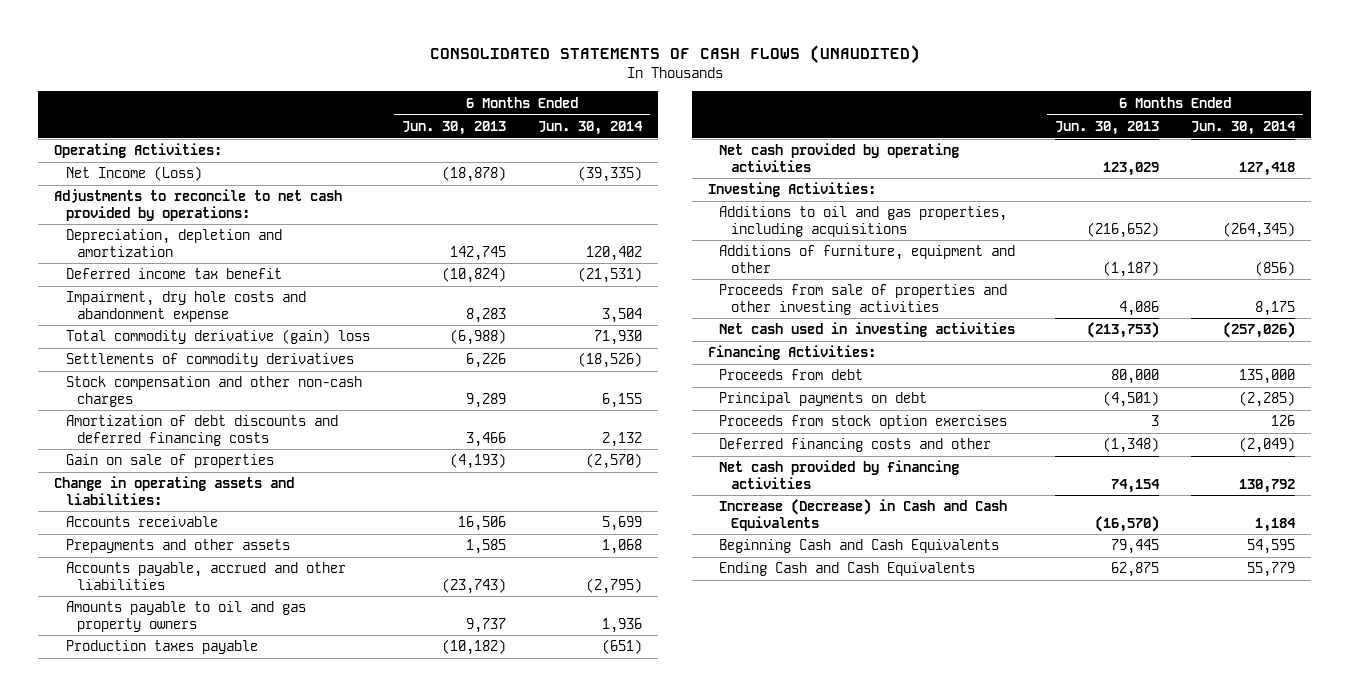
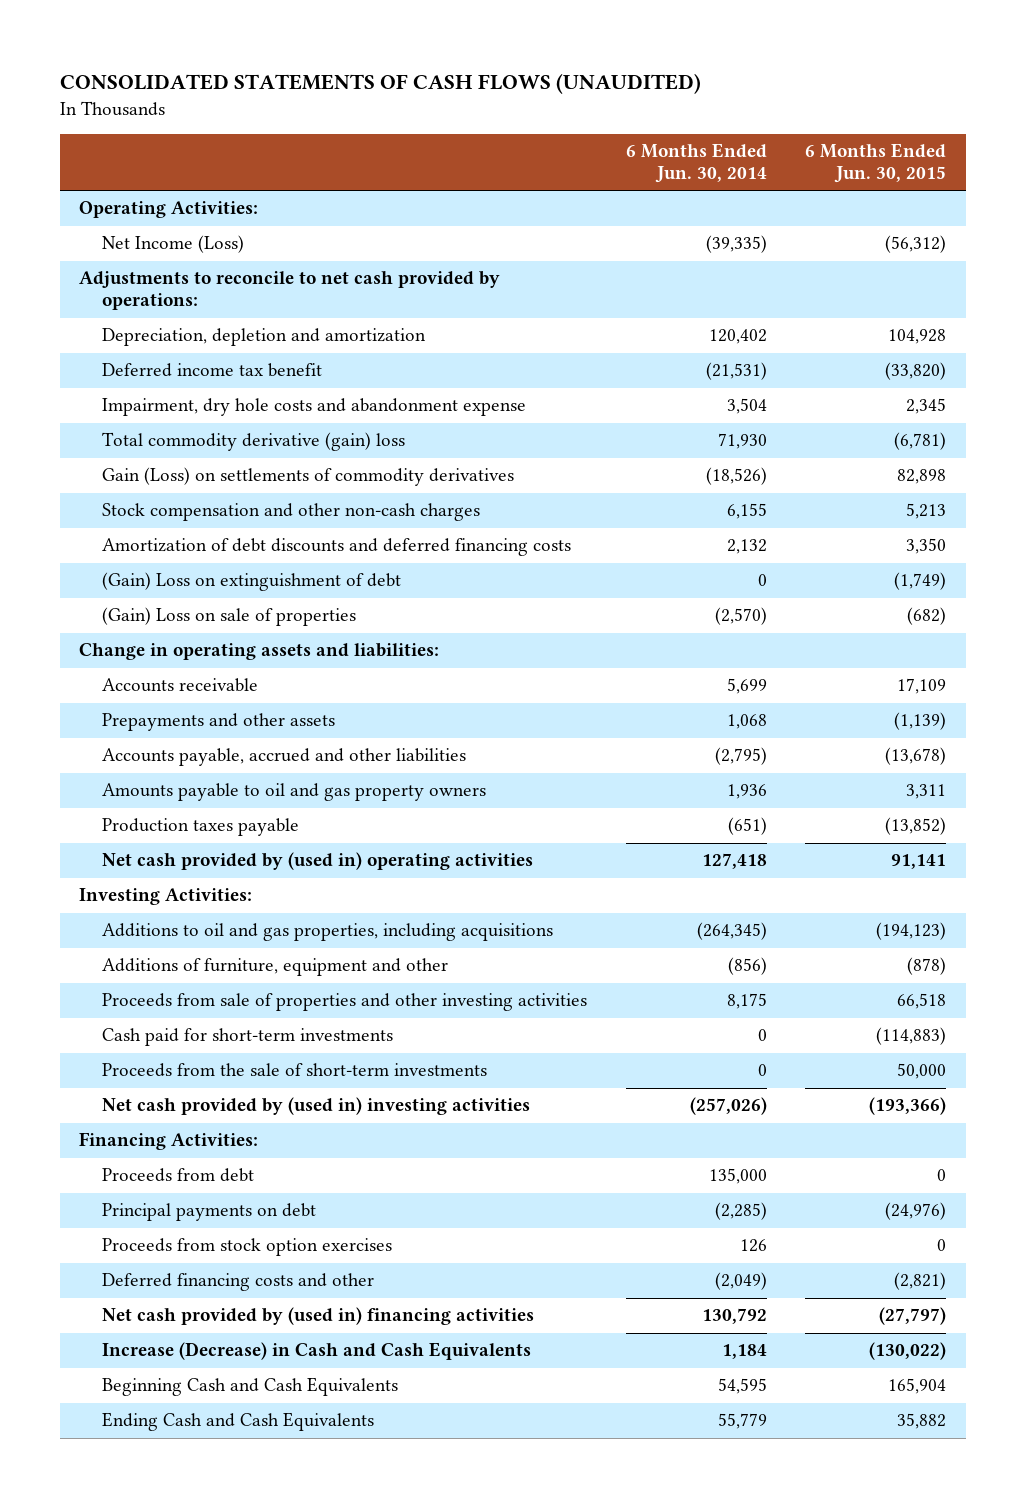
[401,120,506,135] Jun. 30, 2013 -> none
none -> [805,143,947,184] 6 Months Ended Jun. 30, 2015
[65,353,354,368] Settlements of commodity derivatives -> [102,467,515,487] Gain (Loss) on settlements of commodity derivatives
none -> [102,572,402,592] (Gain) Loss on extinguishment of debt
[65,454,274,469] Gain on sale of properties -> [102,607,357,627] (Gain) Loss on sale of properties
[719,143,960,172] Net cash provided by operating activities -> [102,852,534,871] Net cash provided by (used in) operating activities
none -> [102,1028,394,1047] Cash paid for short-term investments
none -> [102,1063,488,1078] Proceeds from the sale of short-term investments
[719,322,1016,338] Net cash used in investing activities -> [102,1097,531,1116] Net cash provided by (used in) investing activities
[719,460,960,489] Net cash provided by financing activities -> [102,1307,535,1326] Net cash provided by (used in) financing activities

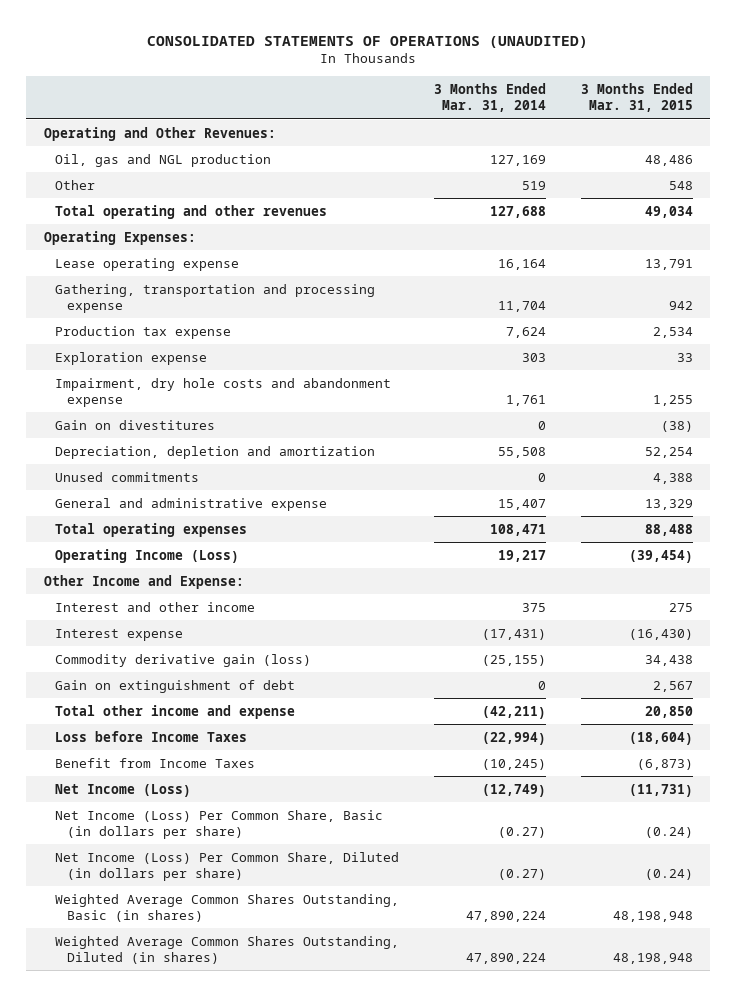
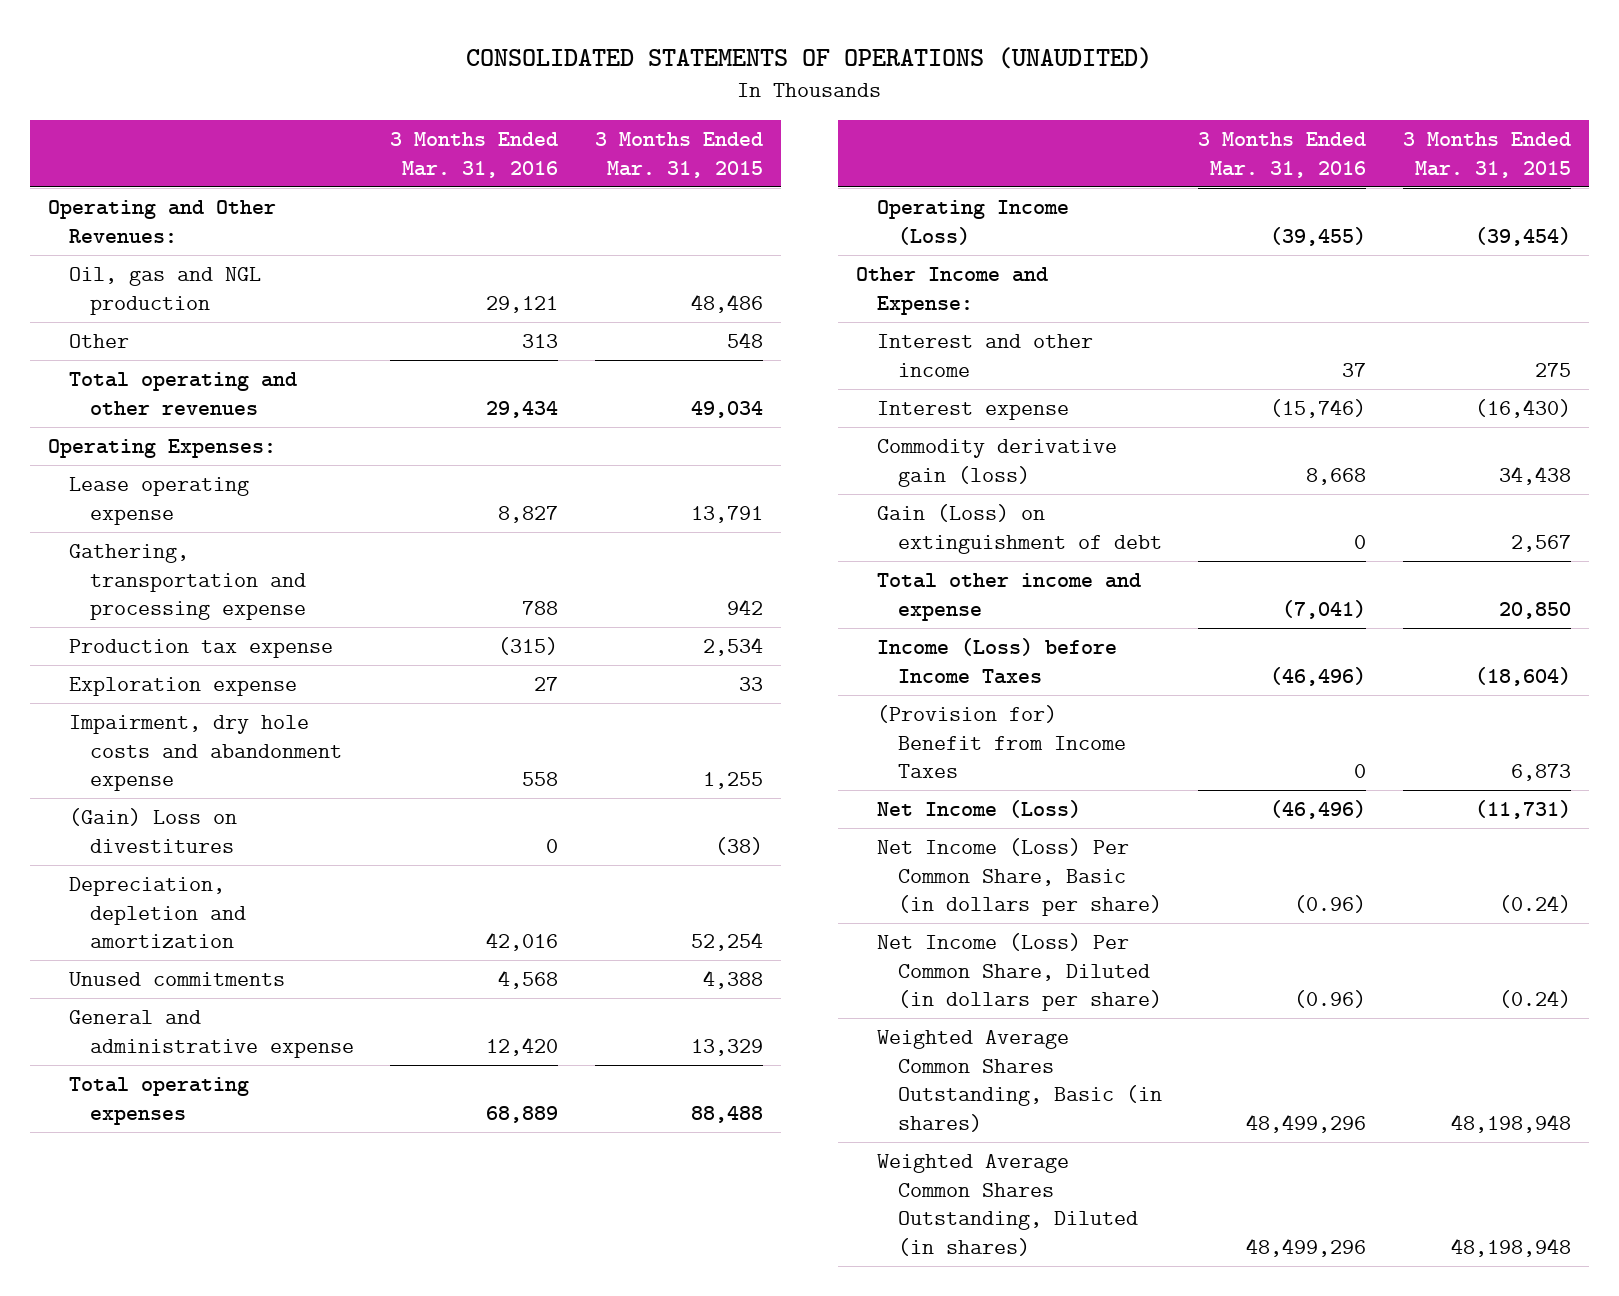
[434,82,547,113] 3 Months Ended Mar. 31, 2014 -> none
none -> [390,131,559,178] 3 Months Ended Mar. 31, 2016
[55,419,216,430] Gain on divestitures -> [69,808,238,853] (Gain) Loss on divestitures
[55,679,296,693] Gain on extinguishment of debt -> [877,504,1162,554] Gain (Loss) on extinguishment of debt
[55,730,248,742] Loss before Income Taxes -> [877,638,1118,684] Income (Loss) before Income Taxes
[55,757,256,768] Benefit from Income Taxes -> [877,705,1126,779] (Provision for) Benefit from Income Taxes
[636,758,693,770] (6,873) -> [1510,764,1571,782] 6,873

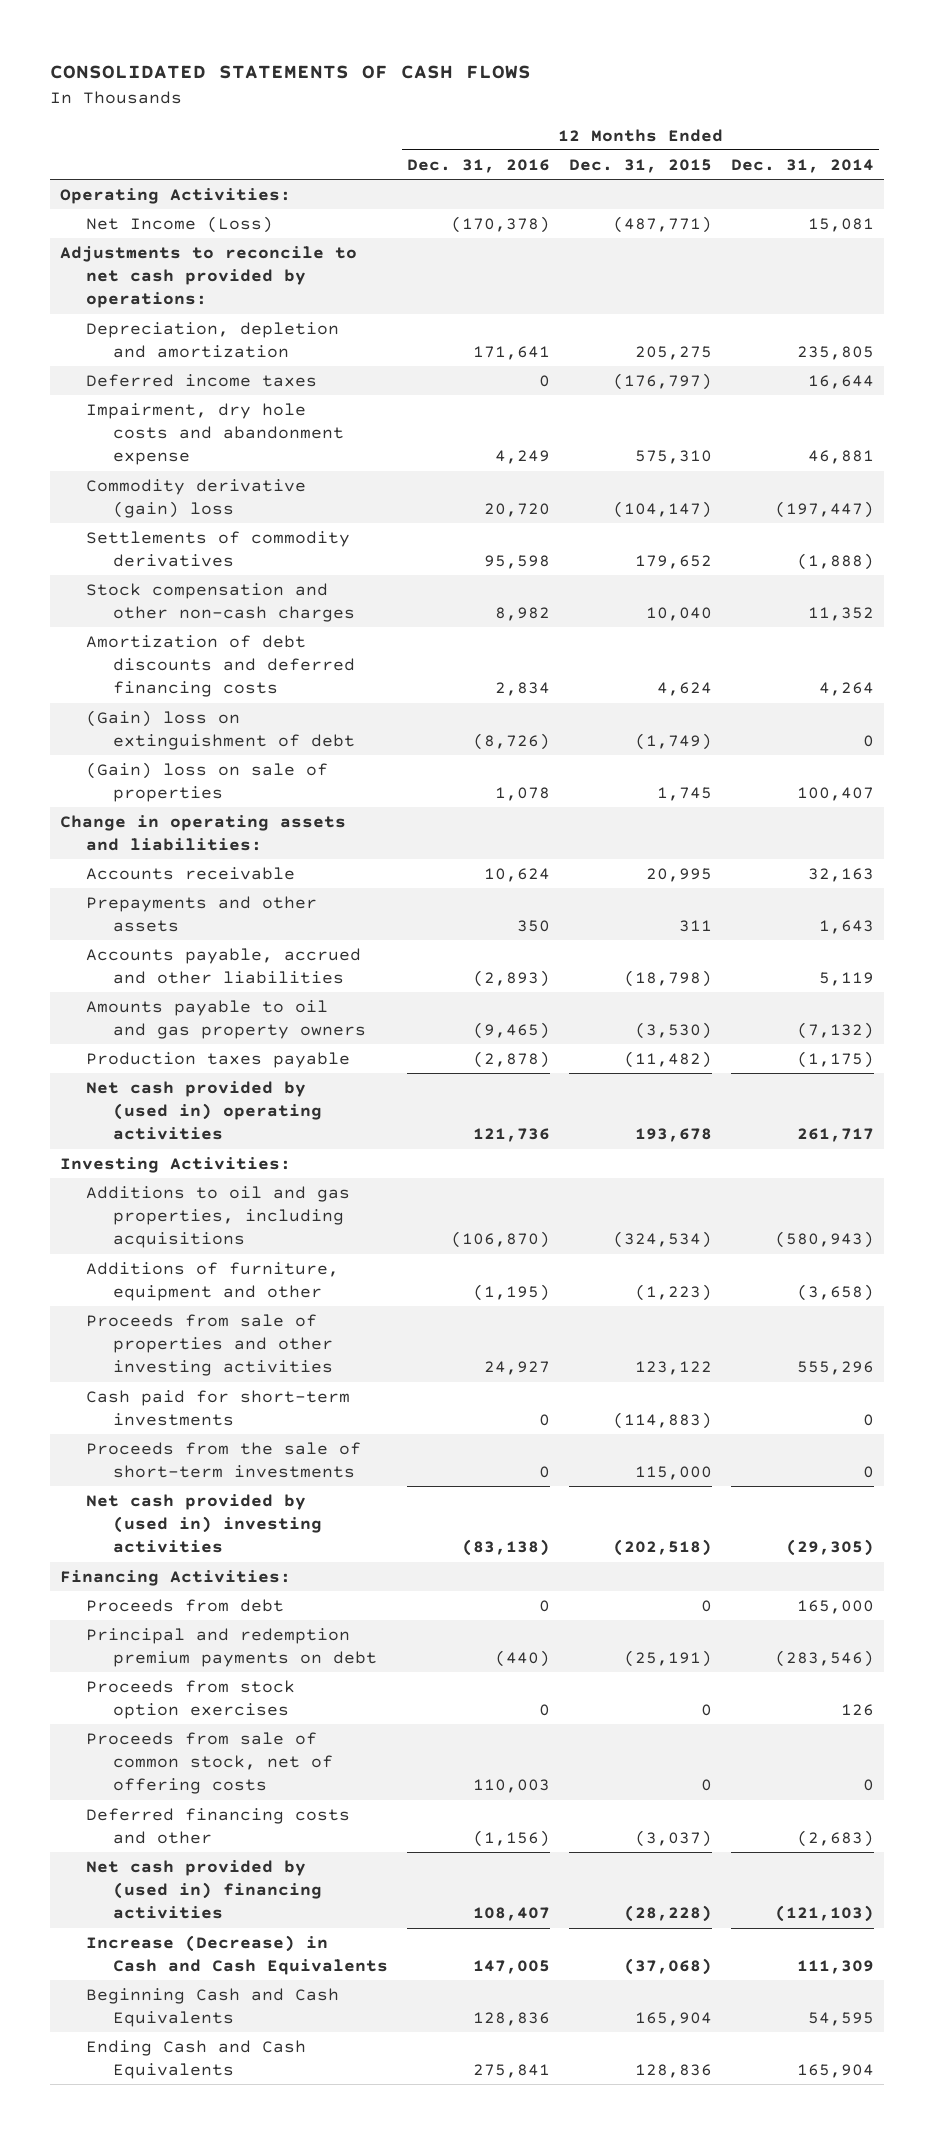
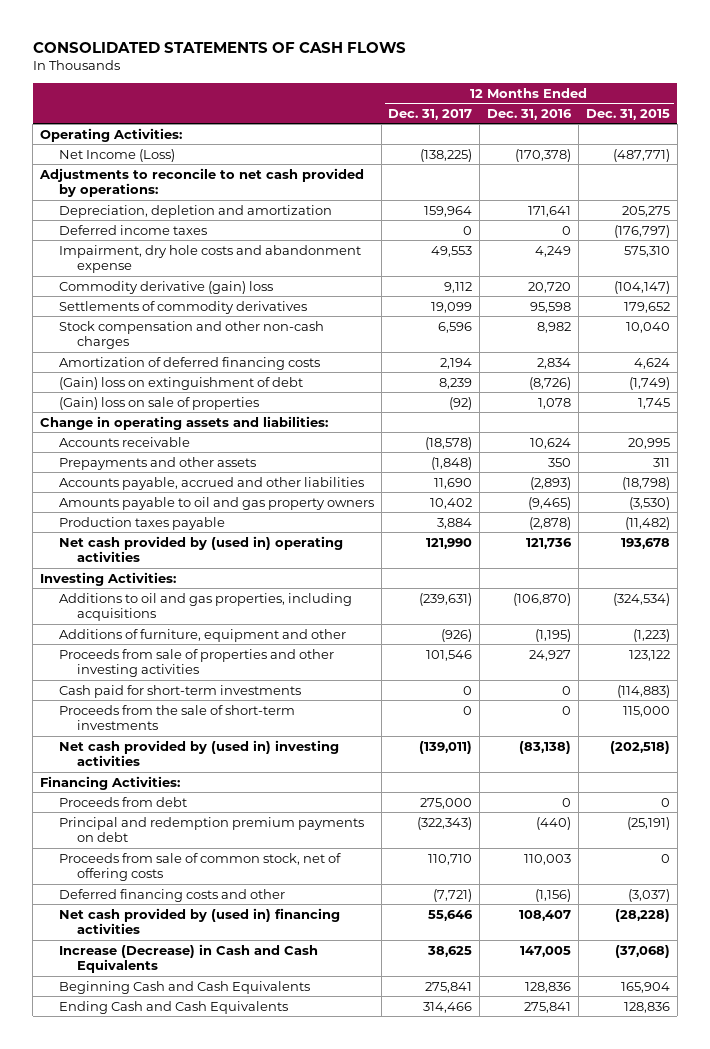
[731,158,875,173] Dec. 31, 2014 -> none
none -> [388,108,473,120] Dec. 31, 2017
[86,634,356,698] Amortization of debt discounts and deferred financing costs -> [58,356,320,370] Amortization of deferred financing costs
[86,1679,296,1720] Proceeds from stock option exercises -> none

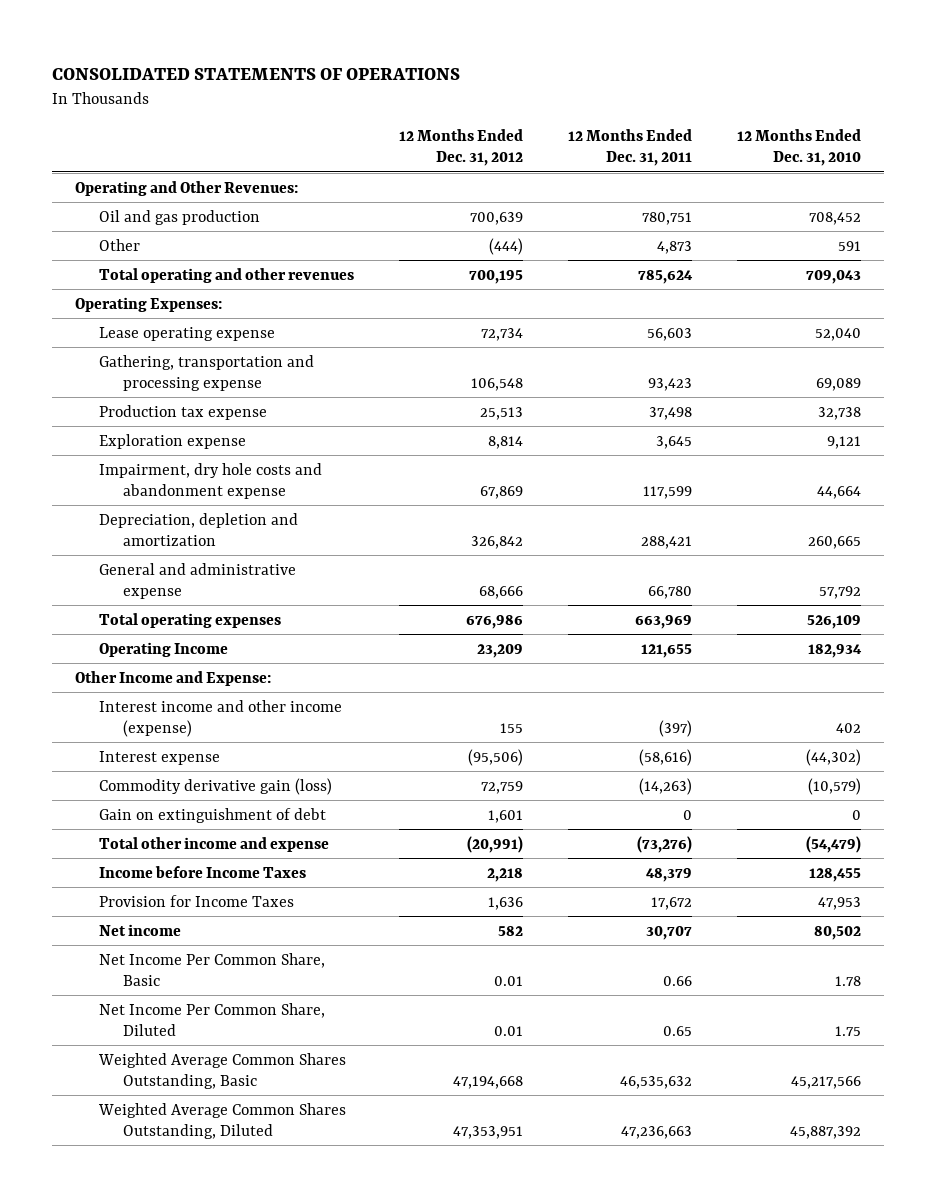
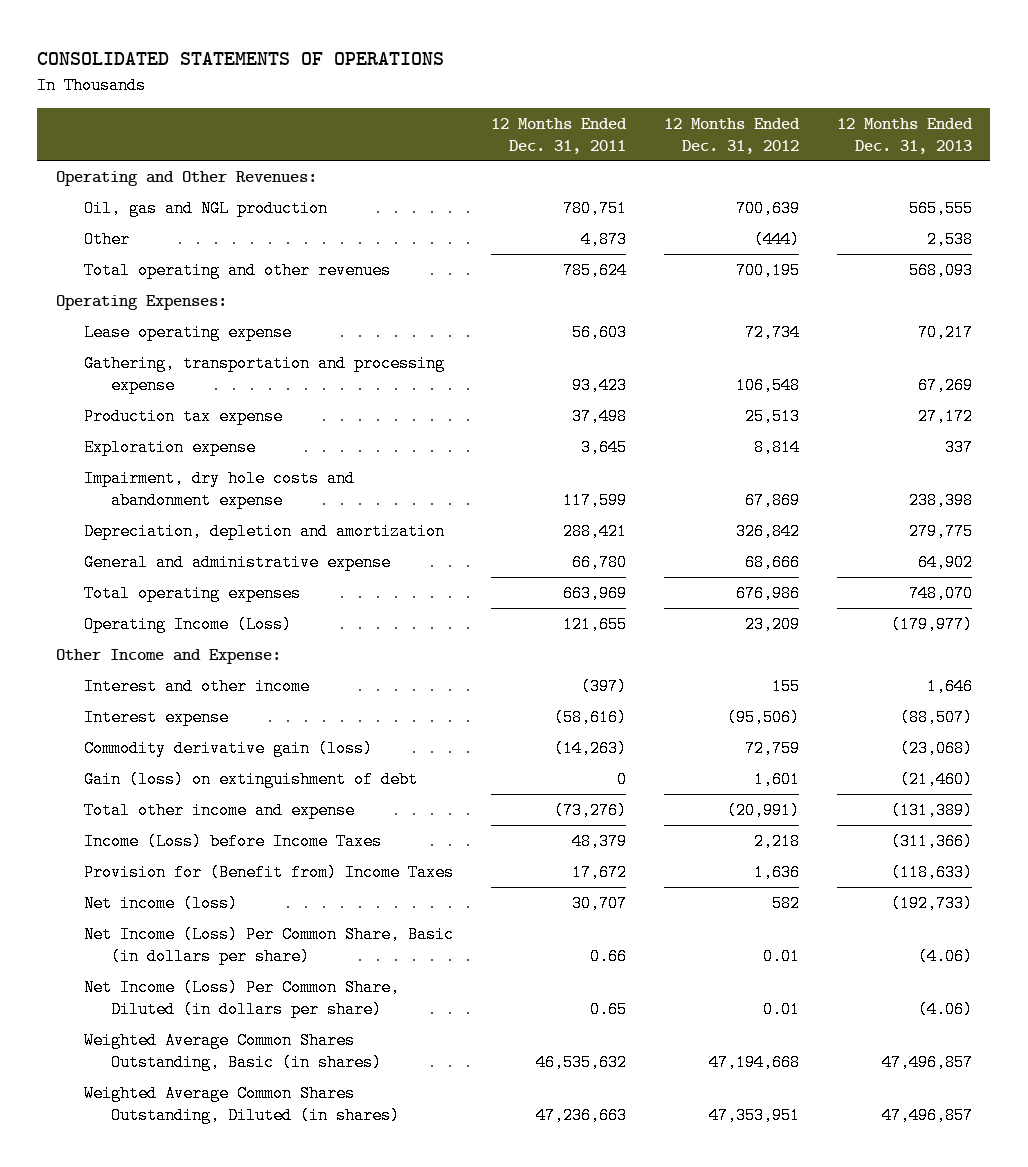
[737,129,862,167] 12 Months Ended Dec. 31, 2010 -> none
none -> [836,117,973,154] 12 Months Ended Dec. 31, 2013
[98,209,260,225] Oil and gas production -> [83,199,328,217] Oil, gas and NGL production
[98,641,228,657] Operating Income -> [83,615,292,633] Operating Income (Loss)
[98,699,342,737] Interest income and other income (expense) -> [83,677,310,695] Interest and other income
[98,807,326,823] Gain on extinguishment of debt -> [83,770,418,788] Gain (loss) on extinguishment of debt
[98,865,306,878] Income before Income Taxes -> [83,832,382,850] Income (Loss) before Income Taxes
[98,894,294,907] Provision for Income Taxes -> [83,863,454,881] Provision for (Benefit from) Income Taxes
[98,923,181,936] Net income -> [83,894,238,912] Net income (loss)
[98,952,325,986] Net Income Per Common Share, Basic -> [83,925,454,965] Net Income (Loss) Per Common Share, Basic (in dollars per share)
[98,1002,325,1036] Net Income Per Common Share, Diluted -> [83,978,400,1018] Net Income (Loss) Per Common Share, Diluted (in dollars per share)
[97,1052,346,1089] Weighted Average Common Shares Outstanding, Basic -> [83,1031,382,1071] Weighted Average Common Shares Outstanding, Basic (in shares)
[97,1102,346,1139] Weighted Average Common Shares Outstanding, Diluted -> [83,1084,400,1124] Weighted Average Common Shares Outstanding, Diluted (in shares)

